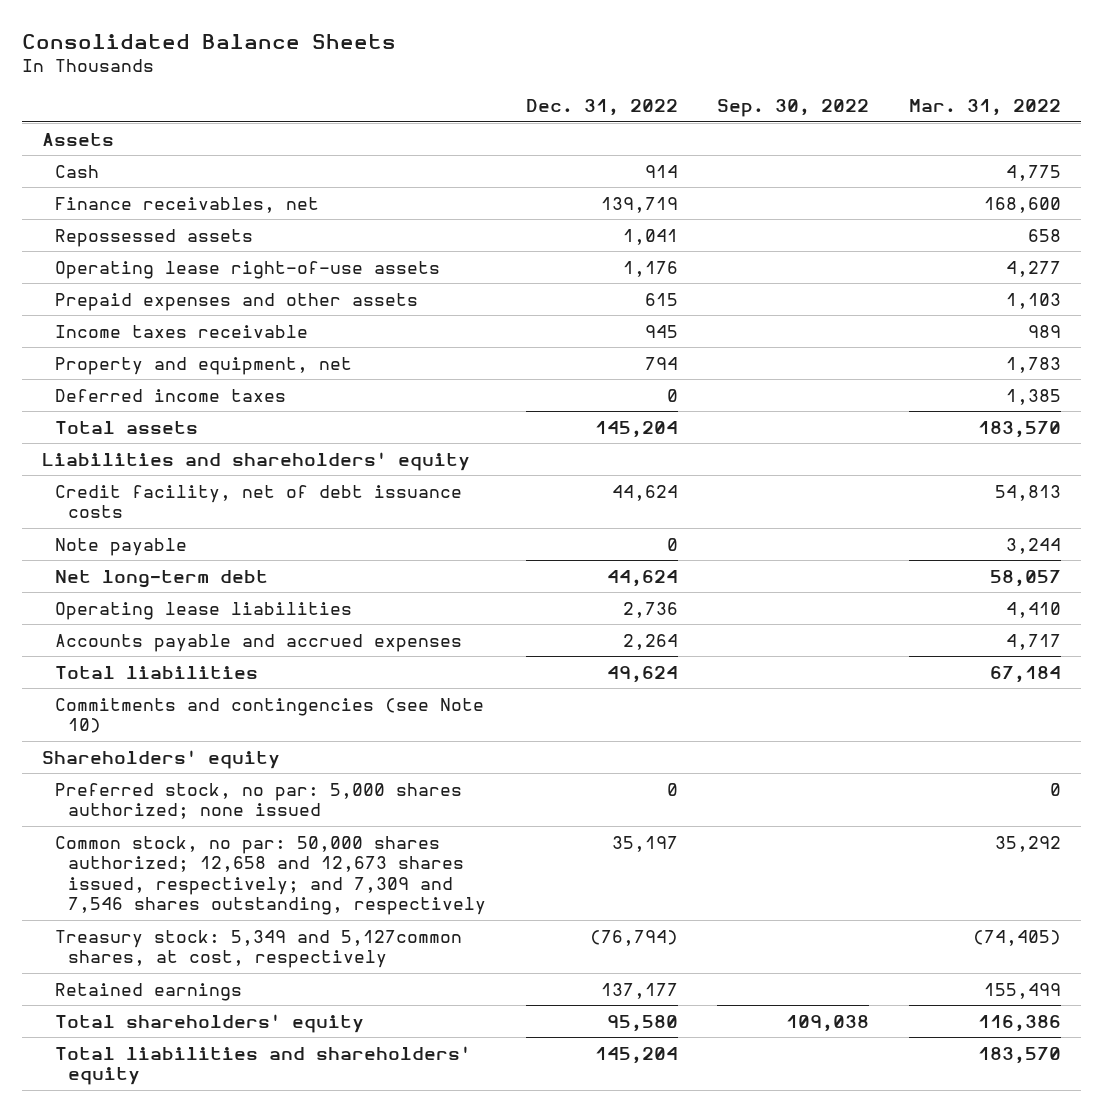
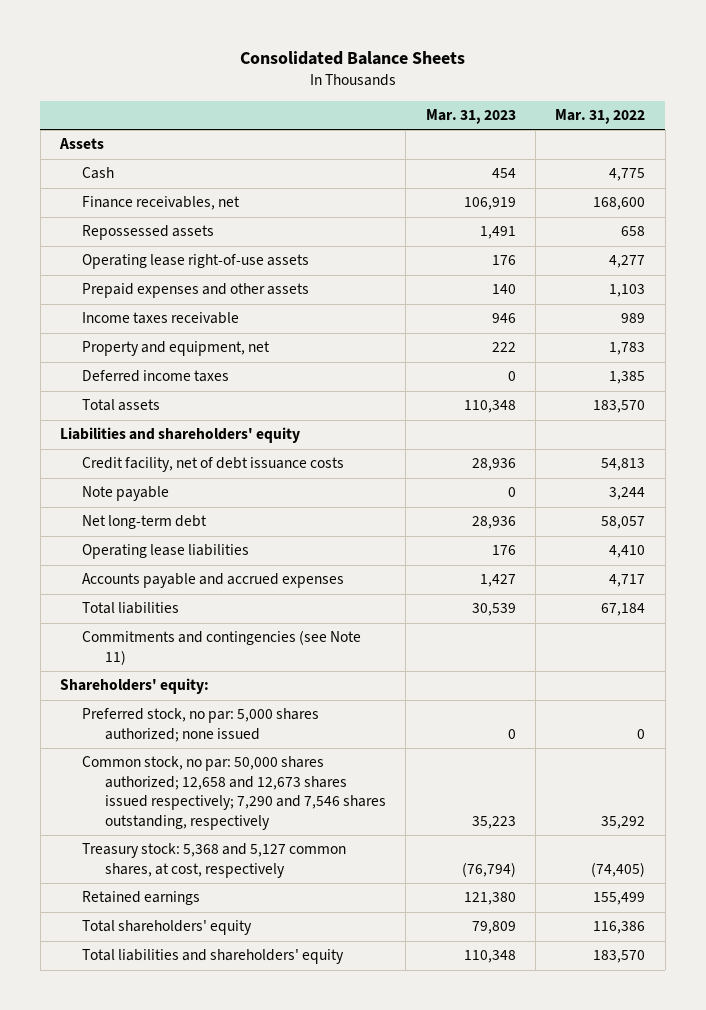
[525,99,678,117] Dec. 31, 2022 -> none
[717,99,870,118] Sep. 30, 2022 -> none
none -> [425,109,516,125] Mar. 31, 2023
[54,697,484,734] Commitments and contingencies (see Note 10) -> [82,630,362,665] Commitments and contingencies (see Note 11)
[41,749,280,769] Shareholders' equity -> [60,678,210,695] Shareholders' equity:
[54,835,486,916] Common stock, no par: 50,000 shares authorized; 12,658 and 12,673 shares issued, respectively; and 7,309 and 7,546 shares outstanding, respectively -> [82,756,386,830] Common stock, no par: 50,000 shares authorized; 12,658 and 12,673 shares issued respectively; 7,290 and 7,546 shares outstanding, respectively
[54,929,462,969] Treasury stock: 5,349 and 5,127common shares, at cost, respectively -> [82,843,347,878] Treasury stock: 5,368 and 5,127 common shares, at cost, respectively

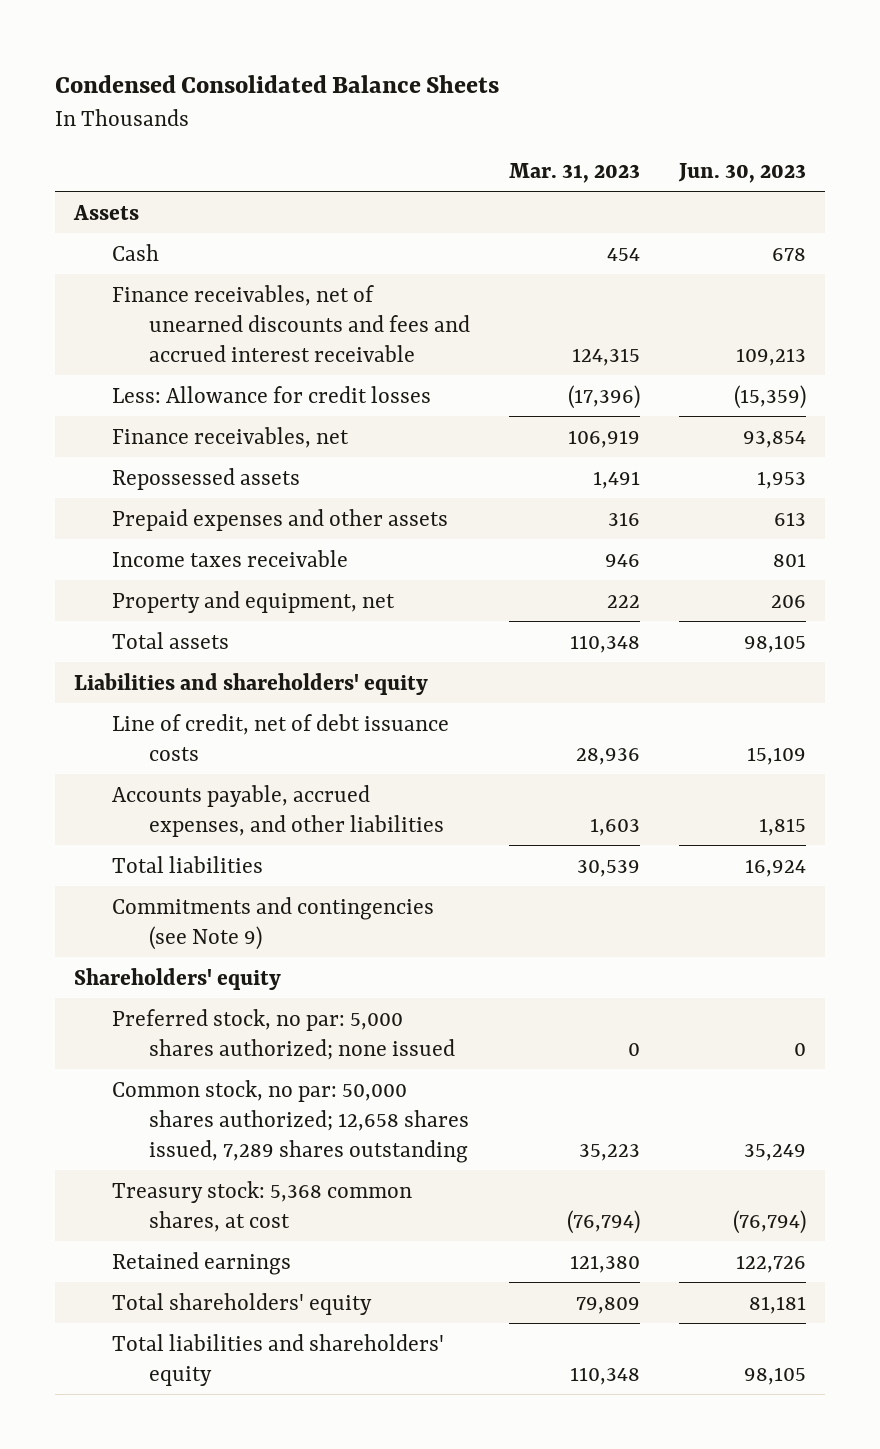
[239,51,465,66] Consolidated Balance Sheets -> [55,74,500,93] Condensed Consolidated Balance Sheets
[555,109,646,125] Mar. 31, 2022 -> none
none -> [677,162,806,183] Jun. 30, 2023
none -> [111,284,471,362] Finance receivables, net of unearned discounts and fees and accrued interest receivable
none -> [111,385,431,403] Less: Allowance for credit losses
[82,254,310,270] Operating lease right-of-use assets -> none
[491,284,516,295] 140 -> [608,511,641,526] 316
[82,370,230,383] Deferred income taxes -> none
[82,486,170,502] Note payable -> none
[82,515,208,530] Net long-term debt -> none
[82,544,250,560] Operating lease liabilities -> none
[82,457,345,473] Credit facility, net of debt issuance costs -> [111,713,449,761] Line of credit, net of debt issuance costs
[82,573,345,589] Accounts payable and accrued expenses -> [111,784,445,837] Accounts payable, accrued expenses, and other liabilities
[479,574,516,588] 1,427 -> [590,817,641,836] 1,603
[82,630,362,665] Commitments and contingencies (see Note 11) -> [111,896,434,950] Commitments and contingencies (see Note 9)
[60,678,210,695] Shareholders' equity: -> [74,967,282,990] Shareholders' equity
[82,756,386,830] Common stock, no par: 50,000 shares authorized; 12,658 and 12,673 shares issued respectively; 7,290 and 7,546 shares outstanding, respectively -> [111,1079,470,1163] Common stock, no par: 50,000 shares authorized; 12,658 shares issued, 7,289 shares outstanding
[82,843,347,878] Treasury stock: 5,368 and 5,127 common shares, at cost, respectively -> [111,1180,412,1232] Treasury stock: 5,368 common shares, at cost

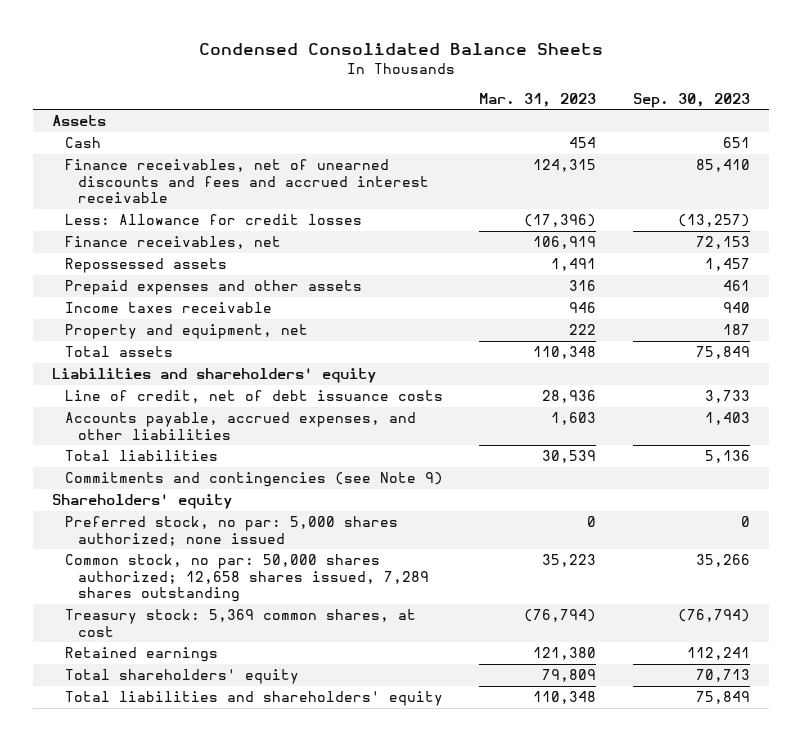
[677,162,806,183] Jun. 30, 2023 -> none
none -> [633,92,751,108] Sep. 30, 2023
[111,1180,412,1232] Treasury stock: 5,368 common shares, at cost -> [64,609,416,637] Treasury stock: 5,369 common shares, at cost

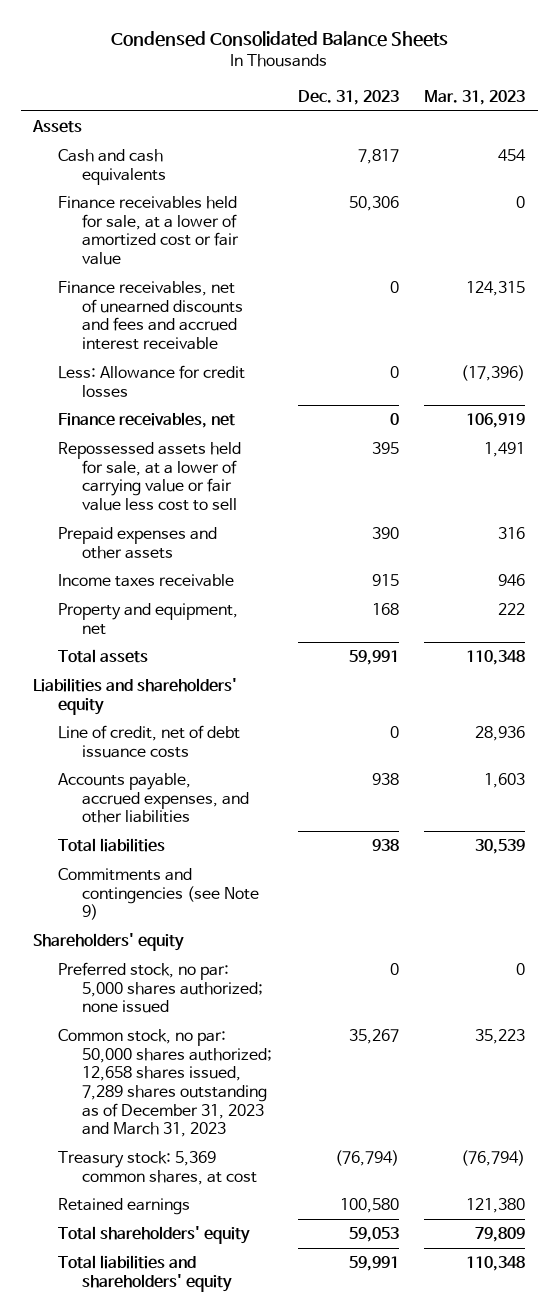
[633,92,751,108] Sep. 30, 2023 -> none
none -> [297,90,399,106] Dec. 31, 2023
[64,137,101,149] Cash -> [57,149,167,185] Cash and cash equivalents
none -> [57,196,240,265] Finance receivables held for sale, at a lower of amortized cost or fair value
[64,258,227,274] Repossessed assets -> [57,442,241,511] Repossessed assets held for sale, at a lower of carrying value or fair value less cost to sell
[64,554,429,603] Common stock, no par: 50,000 shares authorized; 12,658 shares issued, 7,289 shares outstanding -> [57,1029,273,1138] Common stock, no par: 50,000 shares authorized; 12,658 shares issued, 7,289 shares outstanding as of December 31, 2023 and March 31, 2023

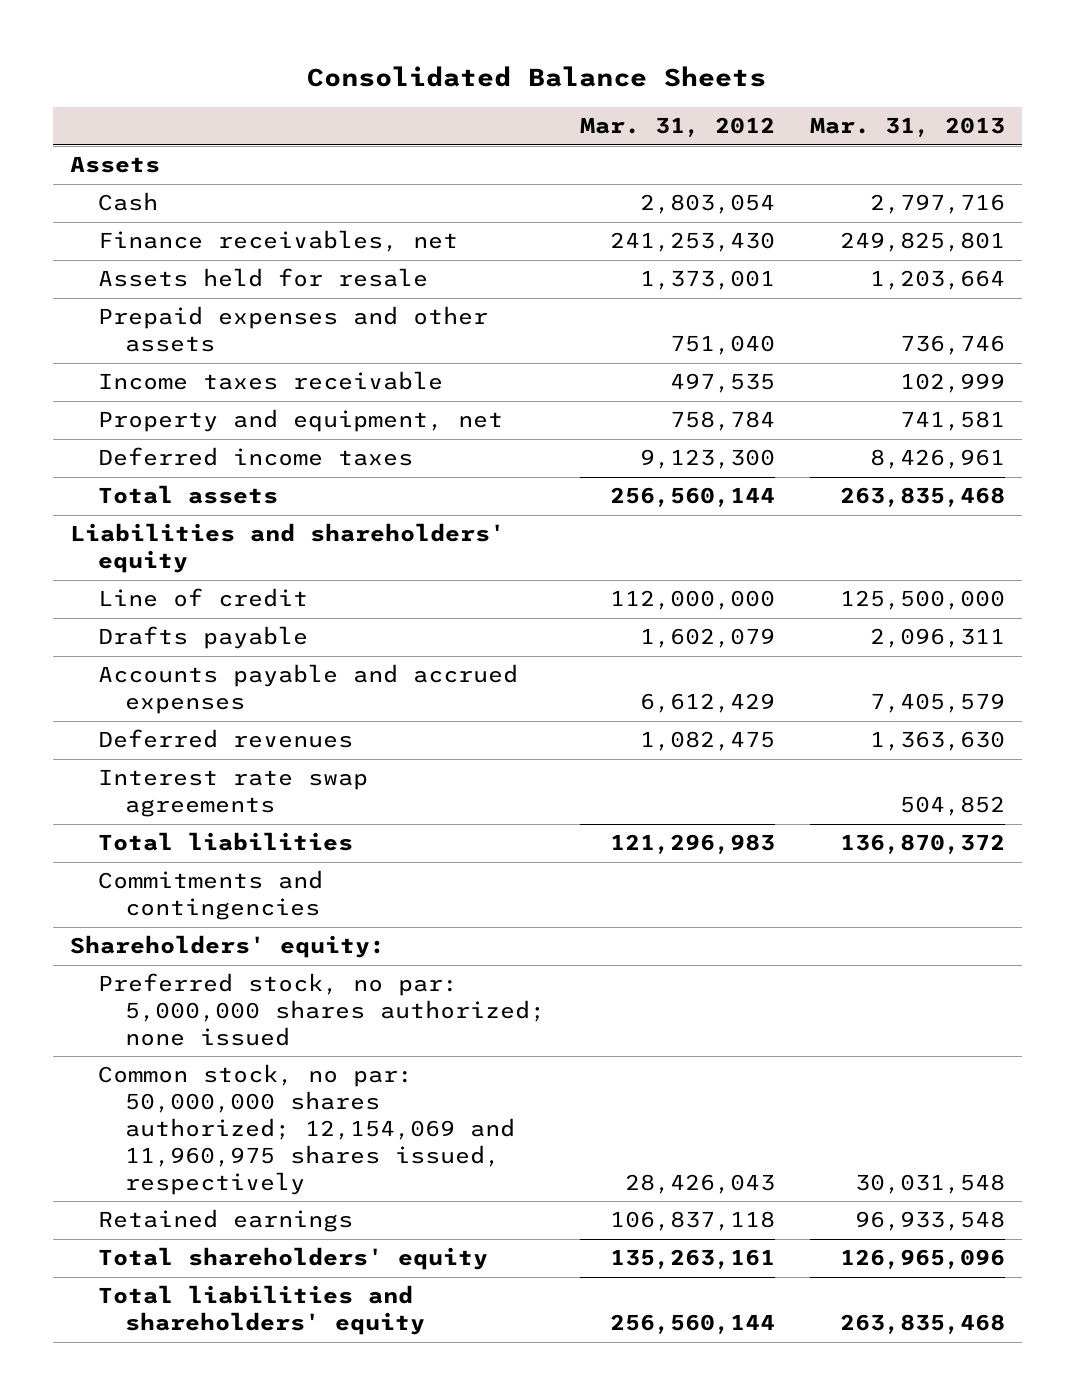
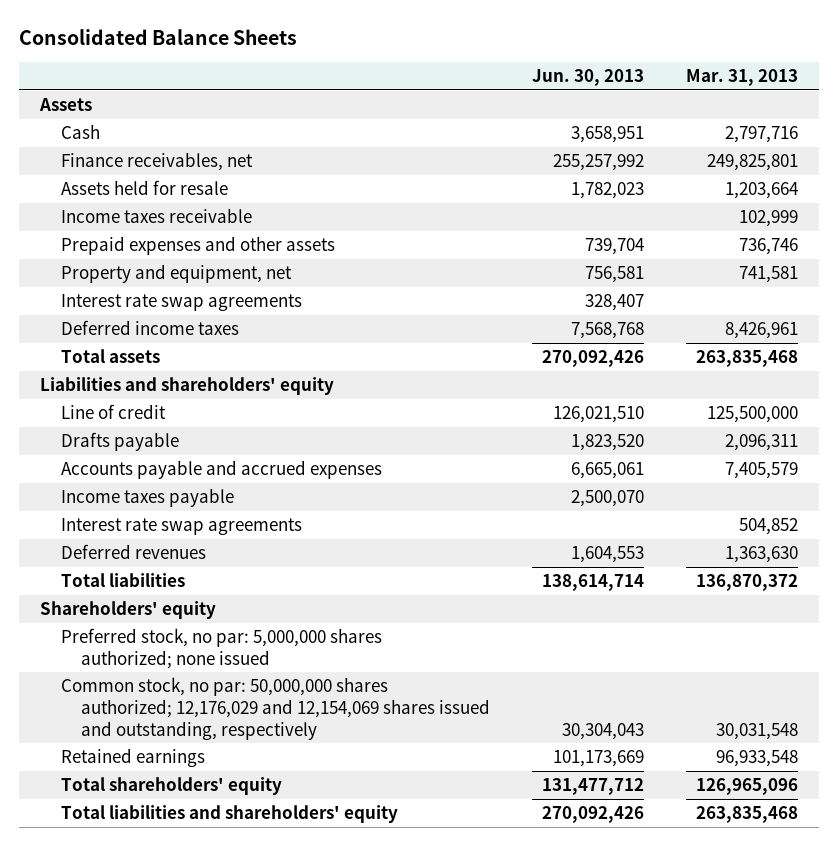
[579,117,775,138] Mar. 31, 2012 -> none
none -> [532,68,645,86] Jun. 30, 2013
[97,306,488,353] Prepaid expenses and other assets -> [60,235,335,255] Prepaid expenses and other assets
none -> [60,293,302,311] Interest rate swap agreements
none -> [60,487,234,507] Income taxes payable
[97,729,353,749] Deferred revenues -> [60,543,206,559] Deferred revenues
[97,870,323,921] Commitments and contingencies -> none
[69,935,385,959] Shareholders' equity: -> [40,600,217,619] Shareholders' equity
[97,1064,516,1195] Common stock, no par: 50,000,000 shares authorized; 12,154,069 and 11,960,975 shares issued, respectively -> [60,676,491,740] Common stock, no par: 50,000,000 shares authorized; 12,176,029 and 12,154,069 shares issued and outstanding, respectively

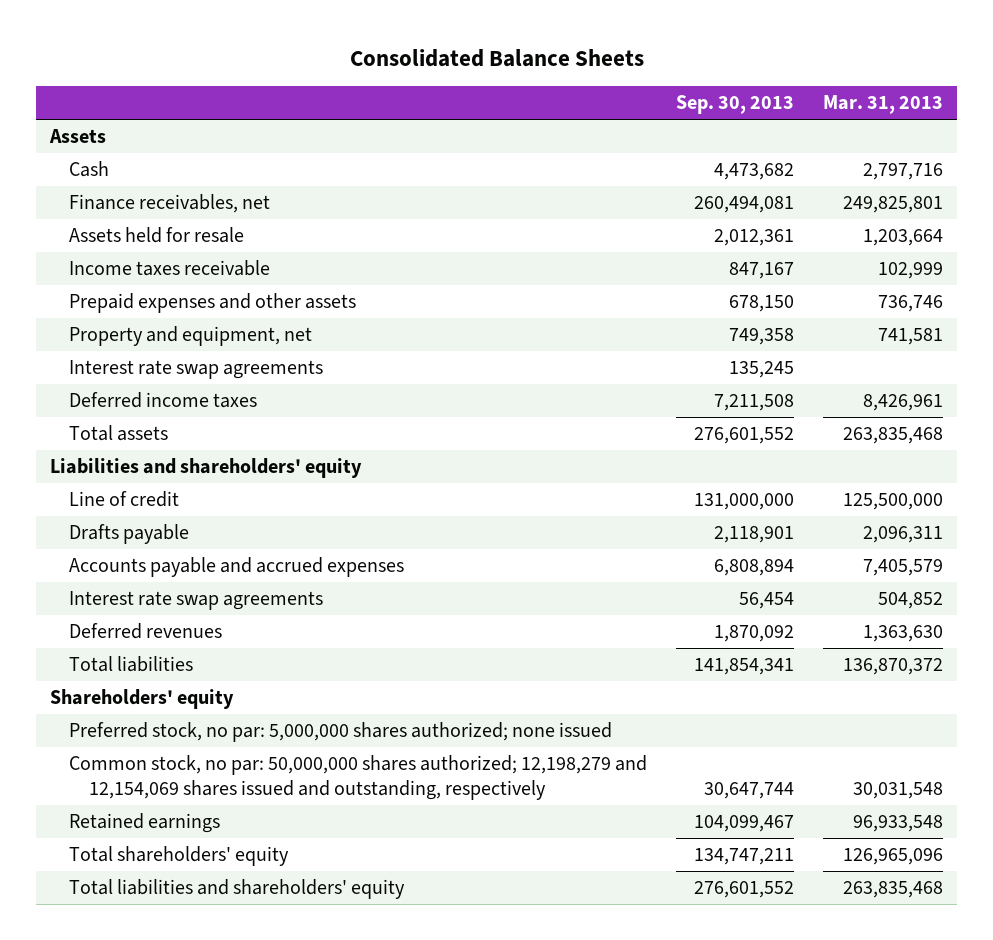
[532,68,645,86] Jun. 30, 2013 -> none
none -> [676,95,795,115] Sep. 30, 2013
[60,487,234,507] Income taxes payable -> none
[60,676,491,740] Common stock, no par: 50,000,000 shares authorized; 12,176,029 and 12,154,069 shares issued and outstanding, respectively -> [69,754,648,800] Common stock, no par: 50,000,000 shares authorized; 12,198,279 and 12,154,069 shares issued and outstanding, respectively

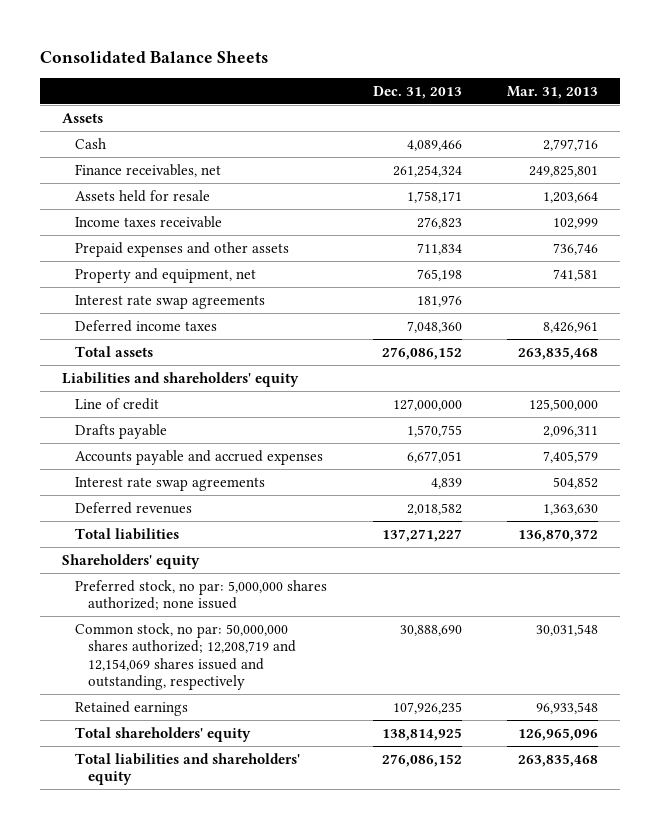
[676,95,795,115] Sep. 30, 2013 -> none
none -> [372,86,462,100] Dec. 31, 2013
[69,754,648,800] Common stock, no par: 50,000,000 shares authorized; 12,198,279 and 12,154,069 shares issued and outstanding, respectively -> [75,622,297,691] Common stock, no par: 50,000,000 shares authorized; 12,208,719 and 12,154,069 shares issued and outstanding, respectively

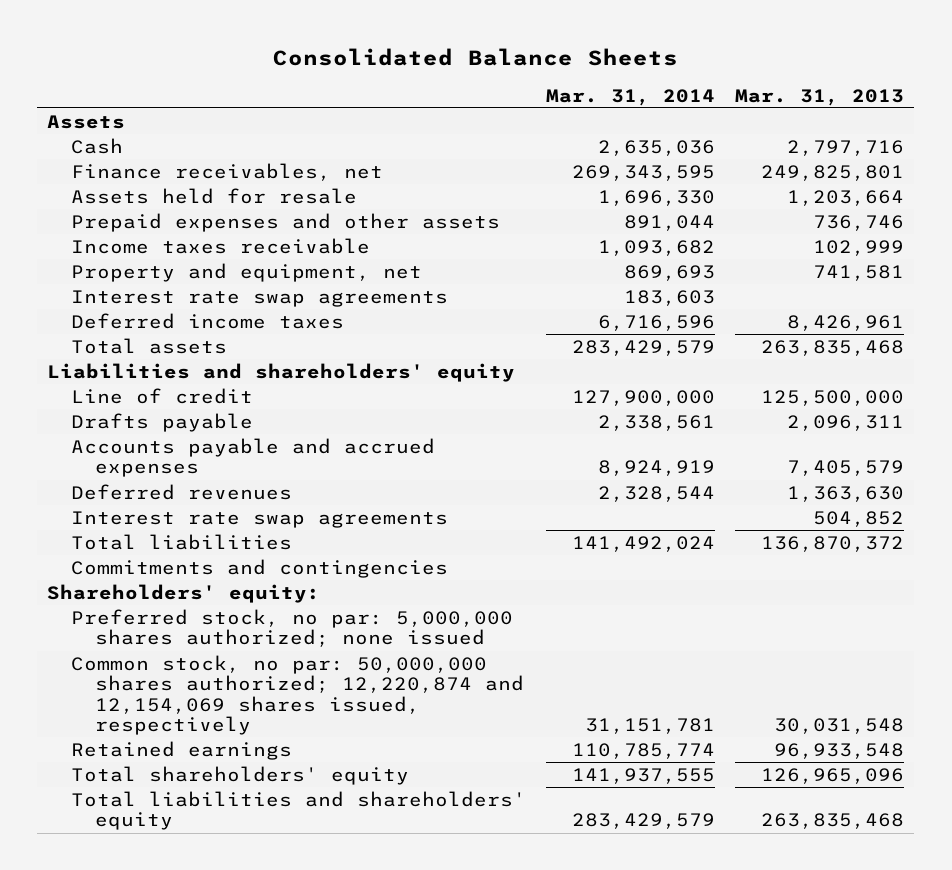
[372,86,462,100] Dec. 31, 2013 -> none
none -> [546,88,716,106] Mar. 31, 2014
[75,215,223,228] Income taxes receivable -> [71,237,371,254] Income taxes receivable
[75,476,266,491] Interest rate swap agreements -> [71,510,449,528] Interest rate swap agreements
none -> [71,558,449,578] Commitments and contingencies
[62,553,201,569] Shareholders' equity -> [47,583,321,603] Shareholders' equity:
[75,622,297,691] Common stock, no par: 50,000,000 shares authorized; 12,208,719 and 12,154,069 shares issued and outstanding, respectively -> [71,654,525,736] Common stock, no par: 50,000,000 shares authorized; 12,220,874 and 12,154,069 shares issued, respectively

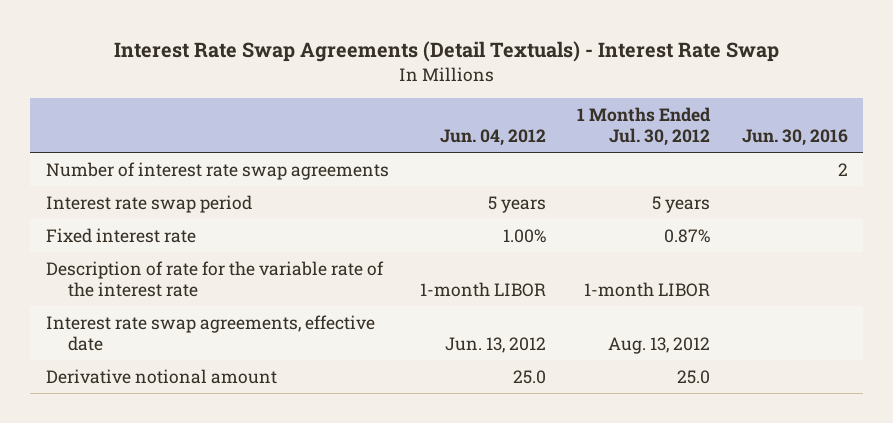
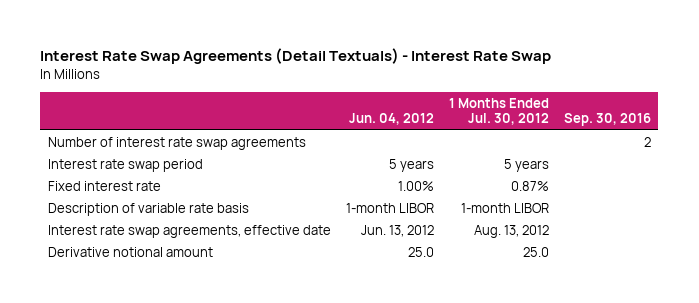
[741,129,848,147] Jun. 30, 2016 -> none
none -> [563,113,651,127] Sep. 30, 2016
[45,260,384,298] Description of rate for the variable rate of the interest rate -> [47,203,249,217] Description of variable rate basis

